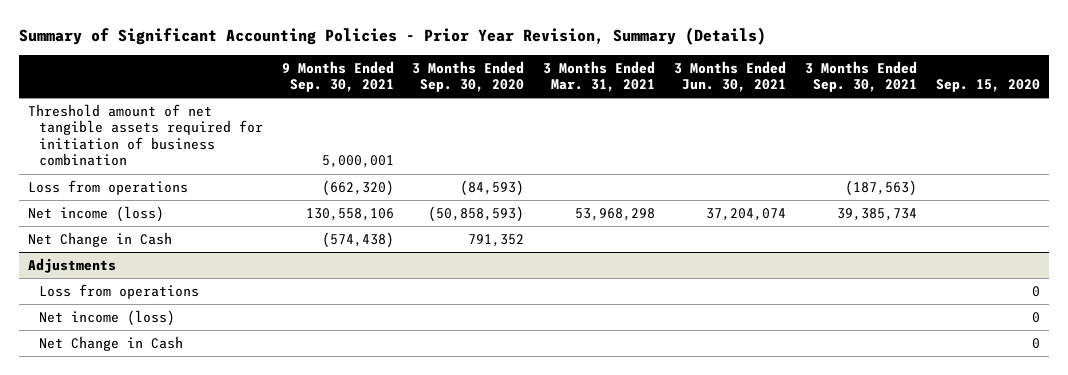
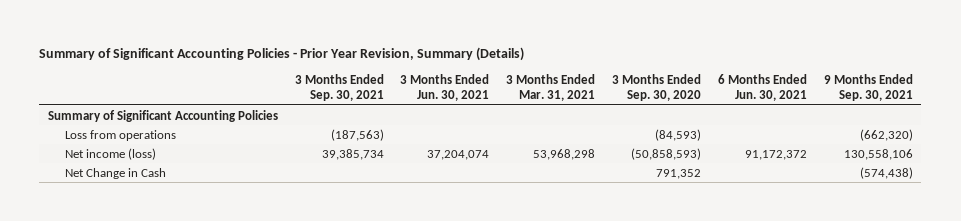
[935,79,1040,93] Sep. 15, 2020 -> none
none -> [718,74,808,102] 6 Months Ended Jun. 30, 2021
[28,104,263,167] Threshold amount of net tangible assets required for initiation of business combination -> none
none -> [47,109,278,122] Summary of Significant Accounting Policies
[28,258,117,274] Adjustments -> none
[38,284,199,300] Loss from operations -> none
[38,310,175,327] Net income (loss) -> none
[38,336,183,352] Net Change in Cash -> none

